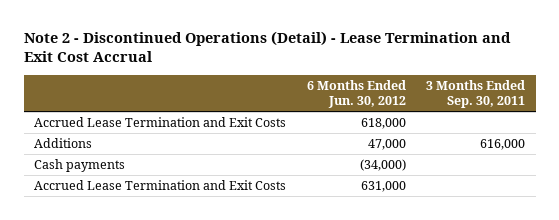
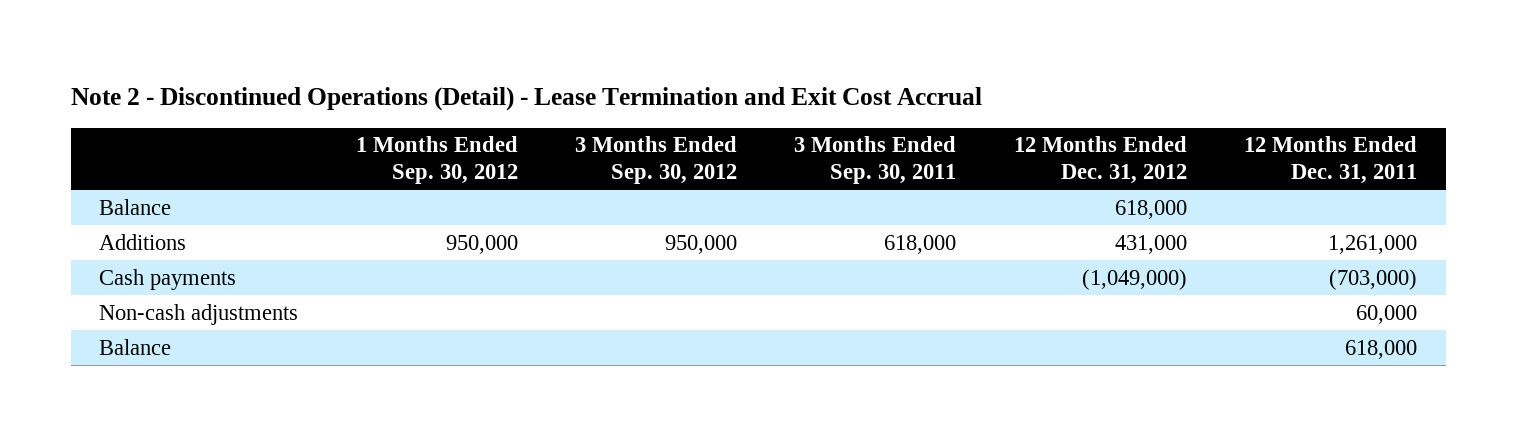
[306,79,406,109] 6 Months Ended Jun. 30, 2012 -> none
none -> [355,136,518,185] 1 Months Ended Sep. 30, 2012
none -> [575,136,738,185] 3 Months Ended Sep. 30, 2012
none -> [1013,136,1187,185] 12 Months Ended Dec. 31, 2012
none -> [1244,136,1418,185] 12 Months Ended Dec. 31, 2011
[34,117,287,128] Accrued Lease Termination and Exit Costs -> [99,198,172,215] Balance
[480,139,526,151] 616,000 -> [884,234,957,254] 618,000
none -> [99,303,299,325] Non-cash adjustments
[34,180,287,191] Accrued Lease Termination and Exit Costs -> [99,338,172,355] Balance

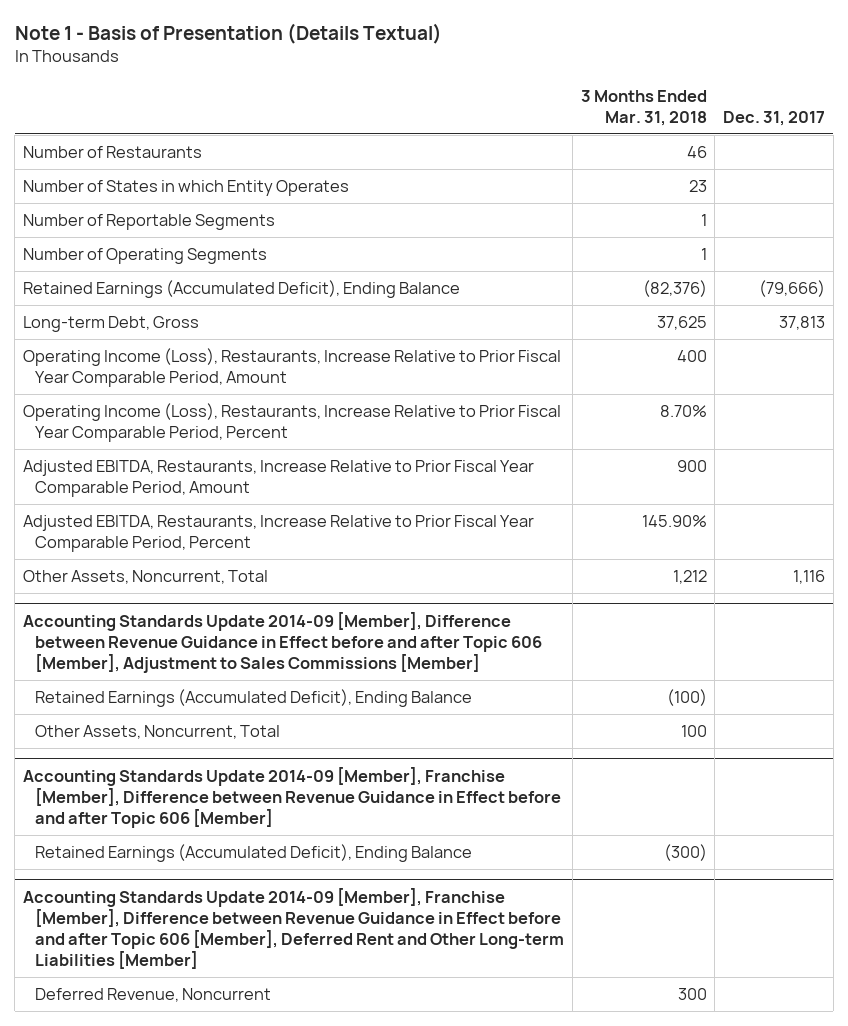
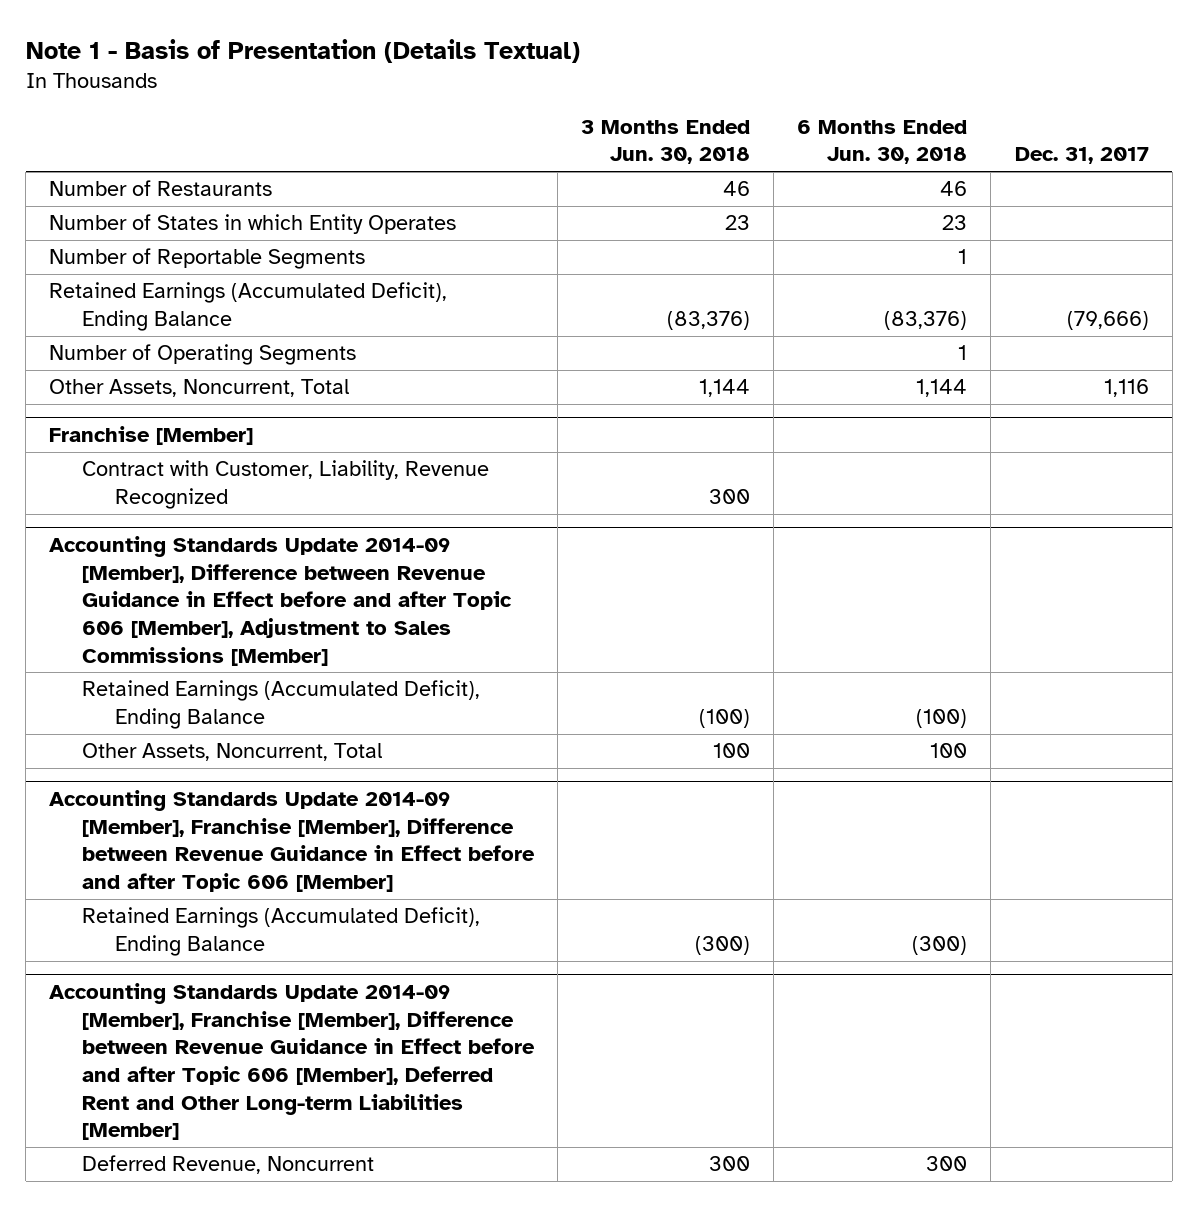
[580,89,707,126] 3 Months Ended Mar. 31, 2018 -> none
none -> [581,119,751,165] 3 Months Ended Jun. 30, 2018
none -> [797,119,968,165] 6 Months Ended Jun. 30, 2018
[22,315,199,332] Long-term Debt, Gross -> none
[22,347,561,388] Operating Income (Loss), Restaurants, Increase Relative to Prior Fiscal Year Comparable Period, Amount -> none
[22,402,561,443] Operating Income (Loss), Restaurants, Increase Relative to Prior Fiscal Year Comparable Period, Percent -> none
[22,459,534,498] Adjusted EBITDA, Restaurants, Increase Relative to Prior Fiscal Year Comparable Period, Amount -> none
[22,514,534,553] Adjusted EBITDA, Restaurants, Increase Relative to Prior Fiscal Year Comparable Period, Percent -> none
[22,247,267,264] Number of Operating Segments -> [49,344,357,366] Number of Operating Segments
none -> [49,426,254,446] Franchise [Member]
none -> [82,460,490,509] Contract with Customer, Liability, Revenue Recognized

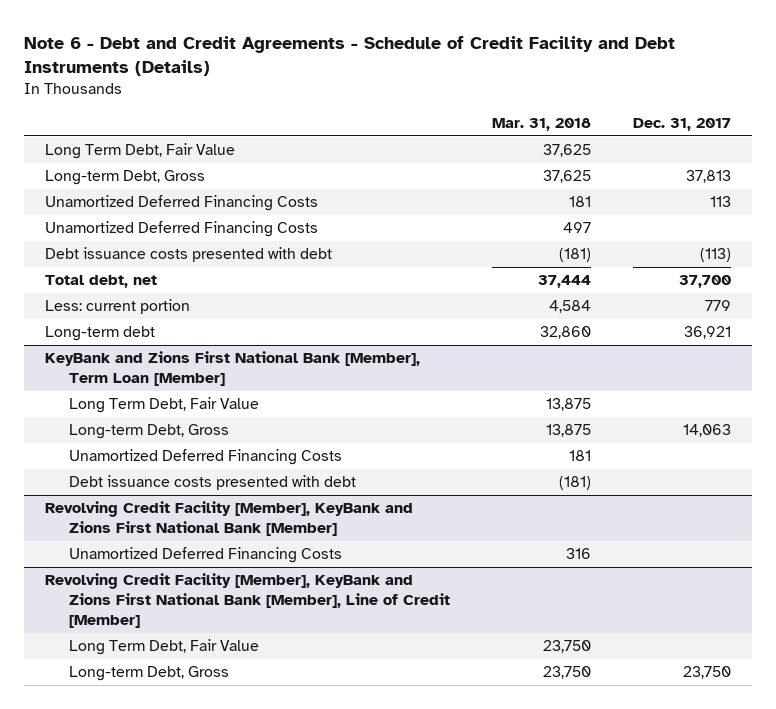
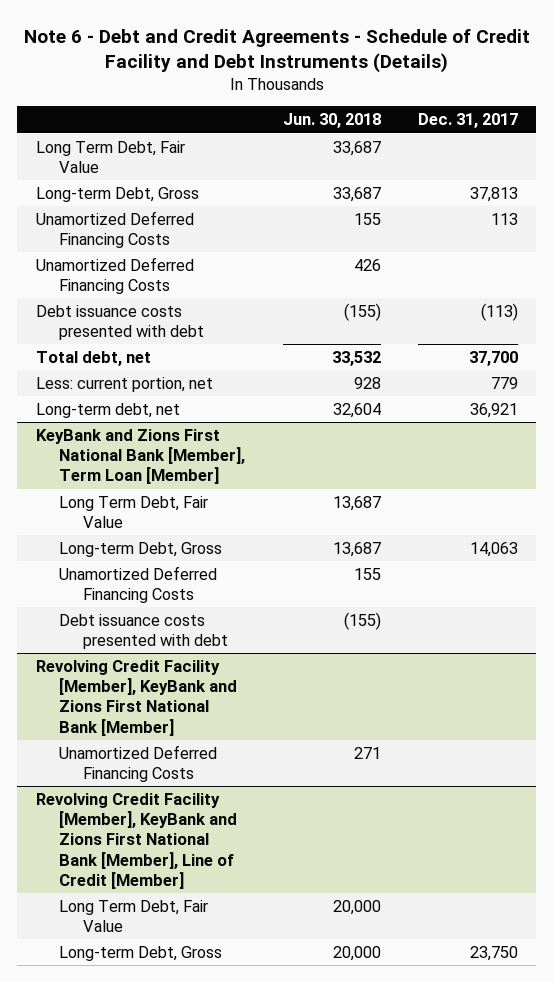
[492,118,592,132] Mar. 31, 2018 -> none
none -> [282,113,381,129] Jun. 30, 2018
[45,299,191,315] Less: current portion -> [36,376,214,392] Less: current portion, net
[45,326,156,342] Long-term debt -> [36,402,181,418] Long-term debt, net

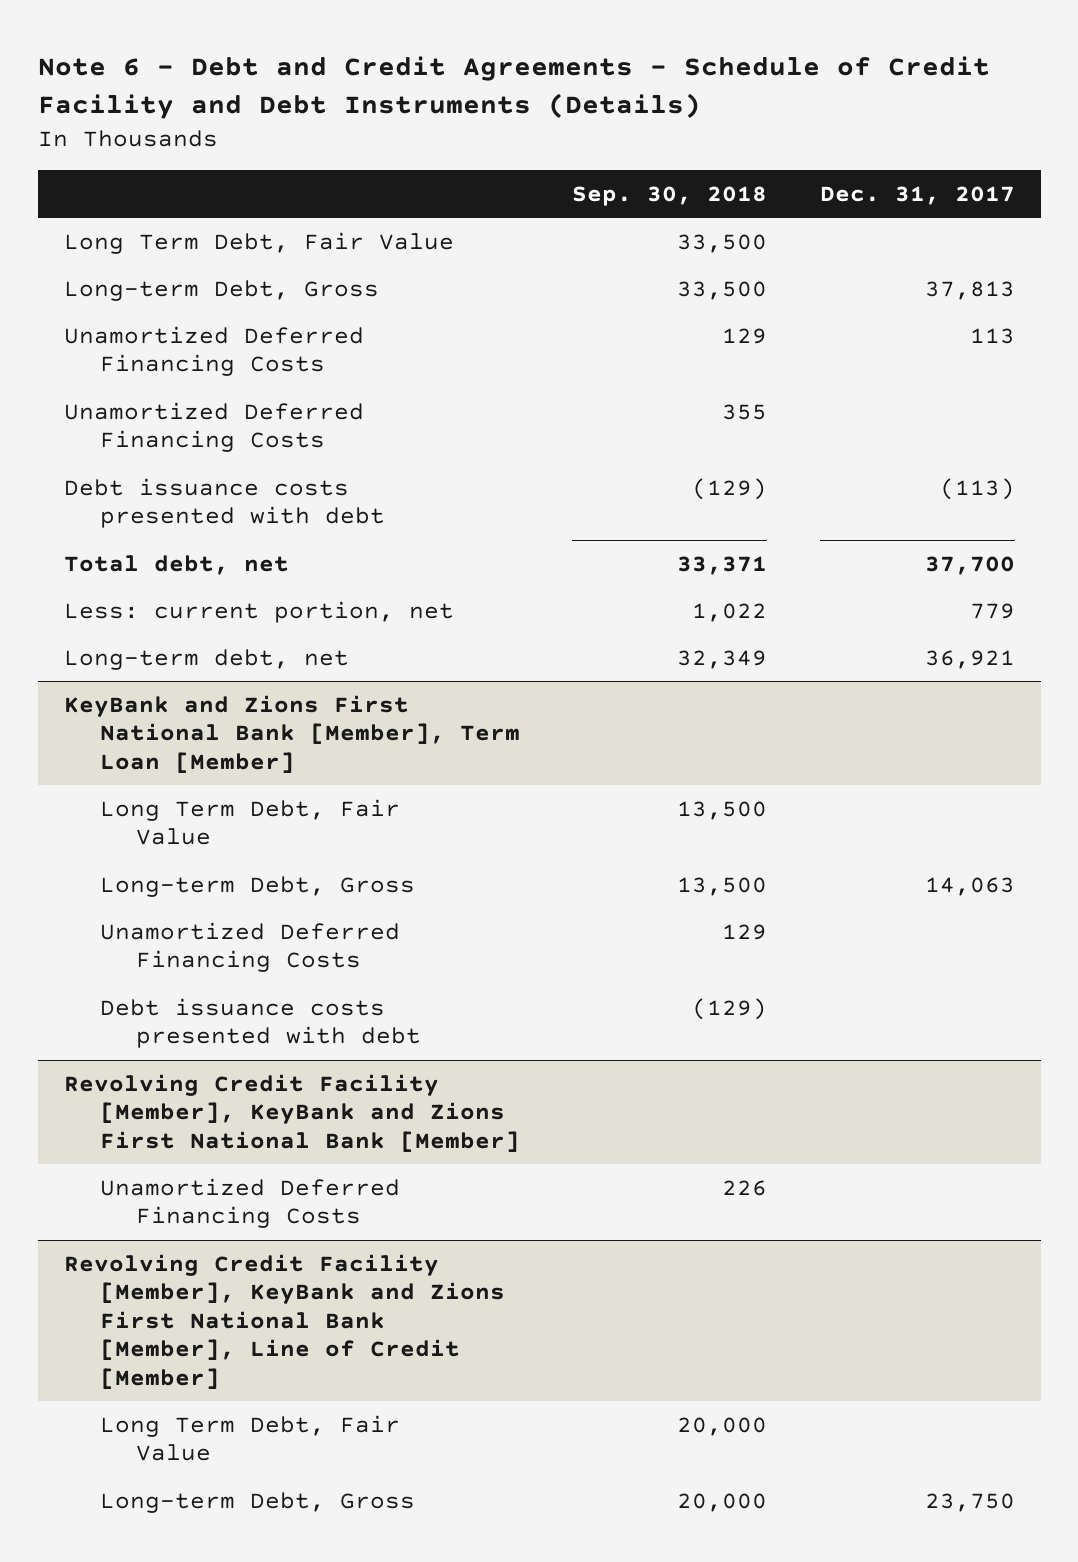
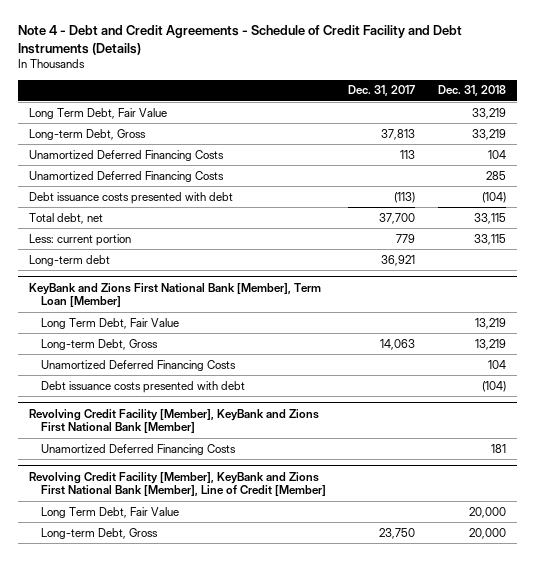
[37,56,990,119] Note 6 - Debt and Credit Agreements - Schedule of Credit Facility and Debt Instruments (Details) -> [17,25,462,56] Note 4 - Debt and Credit Agreements - Schedule of Credit Facility and Debt Instruments (Details)
[572,185,768,206] Sep. 30, 2018 -> none
none -> [437,85,506,97] Dec. 31, 2018
[63,600,454,623] Less: current portion, net -> [28,233,131,246] Less: current portion
[63,648,349,670] Long-term debt, net -> [28,254,110,266] Long-term debt

